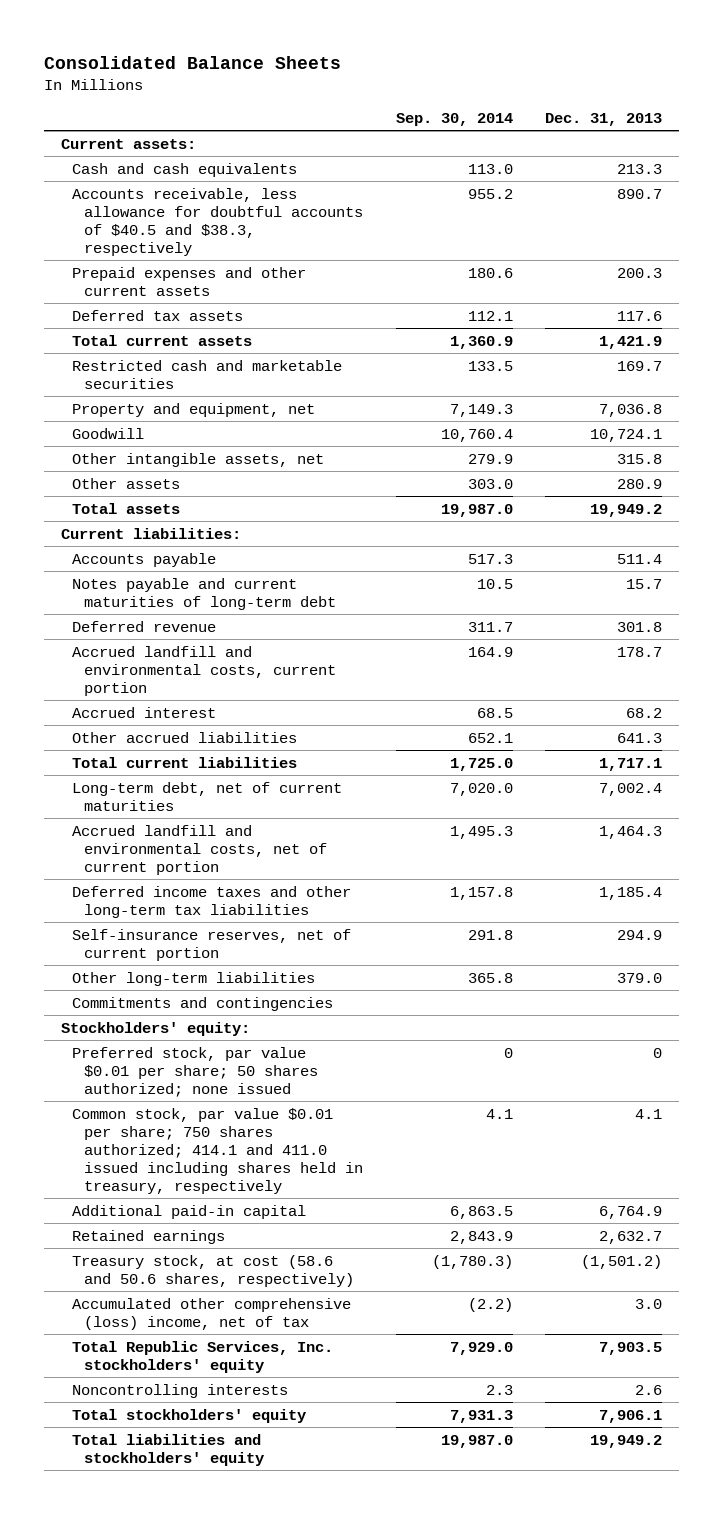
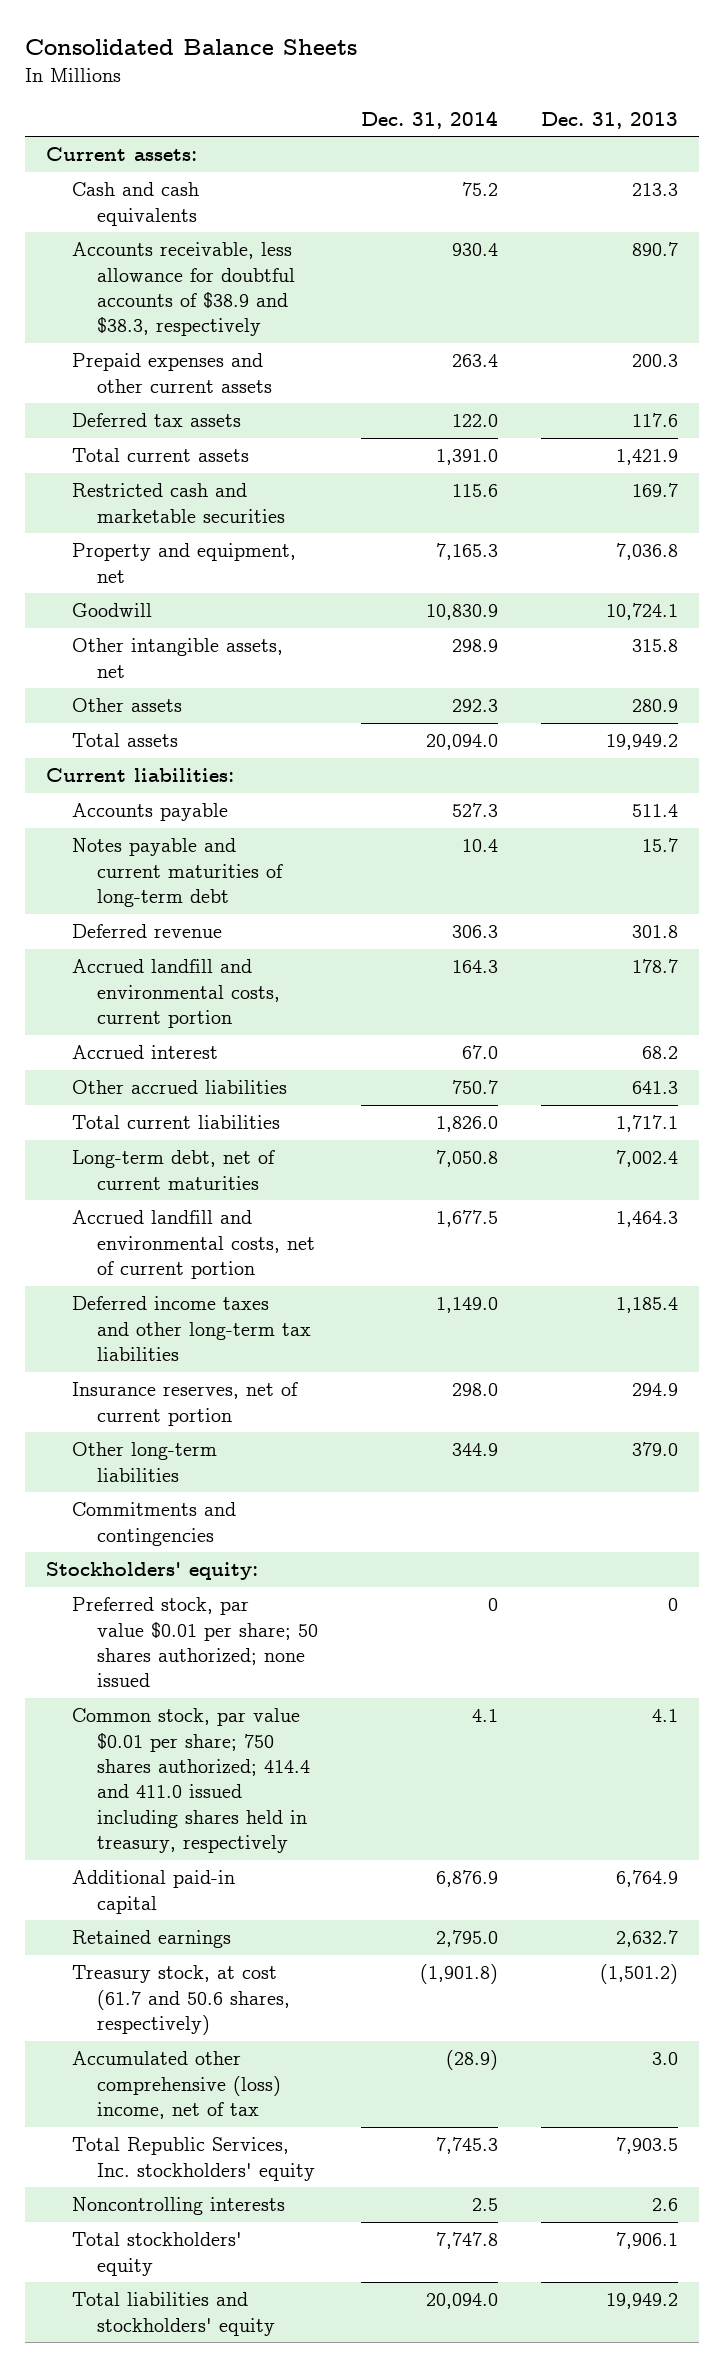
[395,113,513,127] Sep. 30, 2014 -> none
none -> [360,110,498,129] Dec. 31, 2014
[72,187,364,256] Accounts receivable, less allowance for doubtful accounts of $40.5 and $38.3, respectively -> [71,242,296,337] Accounts receivable, less allowance for doubtful accounts of $38.9 and $38.3, respectively
[72,928,352,961] Self-insurance reserves, net of current portion -> [71,1382,298,1426] Insurance reserves, net of current portion
[72,1107,364,1195] Common stock, par value $0.01 per share; 750 shares authorized; 414.1 and 411.0 issued including shares held in treasury, respectively -> [71,1708,311,1854] Common stock, par value $0.01 per share; 750 shares authorized; 414.4 and 411.0 issued including shares held in treasury, respectively
[72,1254,355,1287] Treasury stock, at cost (58.6 and 50.6 shares, respectively) -> [71,1965,291,2035] Treasury stock, at cost (61.7 and 50.6 shares, respectively)

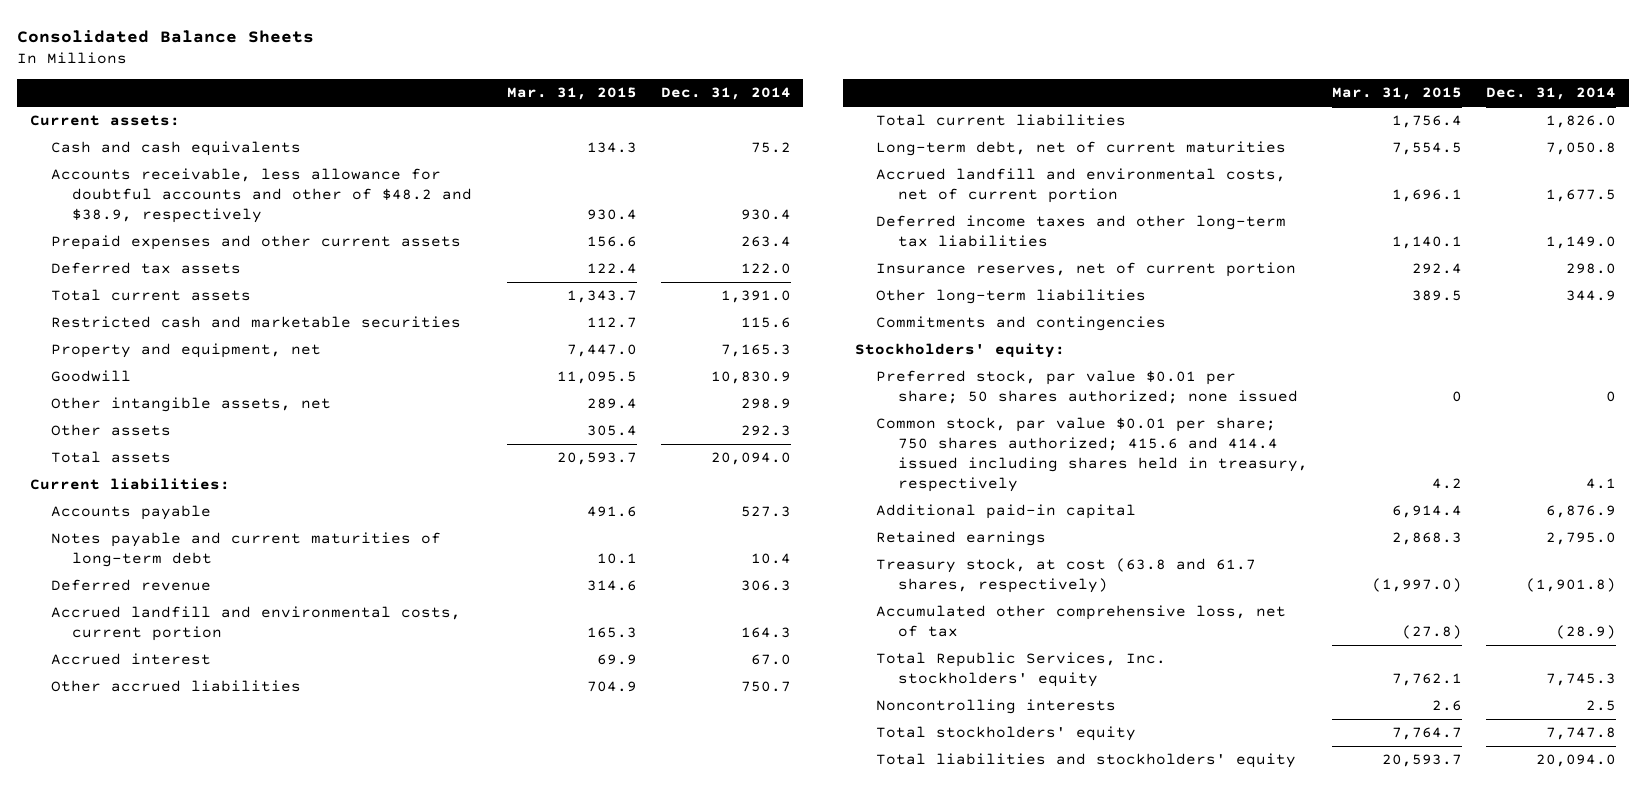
[540,111,678,129] Dec. 31, 2013 -> none
none -> [506,87,637,101] Mar. 31, 2015
[71,242,296,337] Accounts receivable, less allowance for doubtful accounts of $38.9 and $38.3, respectively -> [51,168,473,224] Accounts receivable, less allowance for doubtful accounts and other of $48.2 and $38.9, respectively
[71,1708,311,1854] Common stock, par value $0.01 per share; 750 shares authorized; 414.4 and 411.0 issued including shares held in treasury, respectively -> [876,417,1308,493] Common stock, par value $0.01 per share; 750 shares authorized; 415.6 and 414.4 issued including shares held in treasury, respectively
[71,1965,291,2035] Treasury stock, at cost (61.7 and 50.6 shares, respectively) -> [876,558,1257,594] Treasury stock, at cost (63.8 and 61.7 shares, respectively)
[71,2051,282,2119] Accumulated other comprehensive (loss) income, net of tax -> [876,605,1287,638] Accumulated other comprehensive loss, net of tax

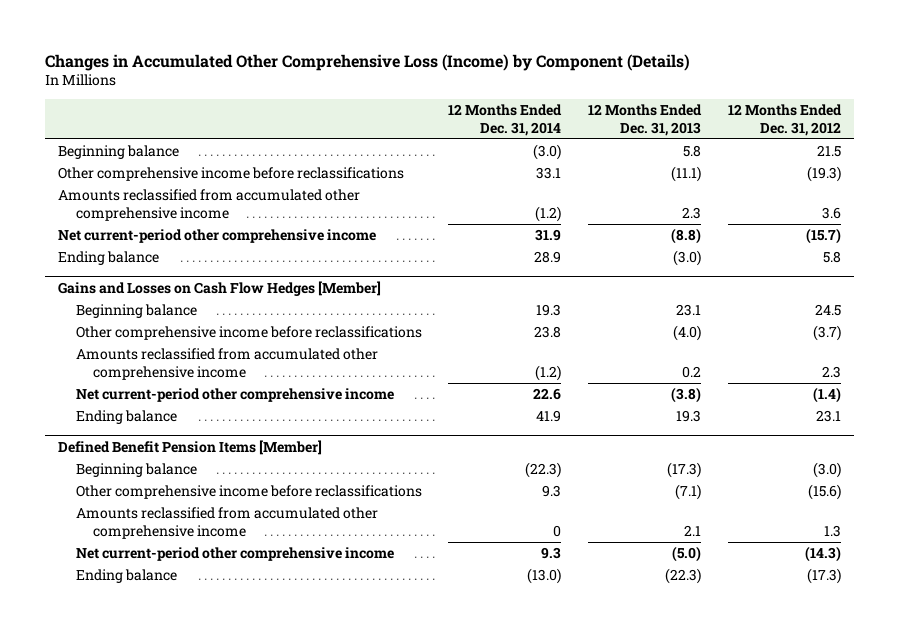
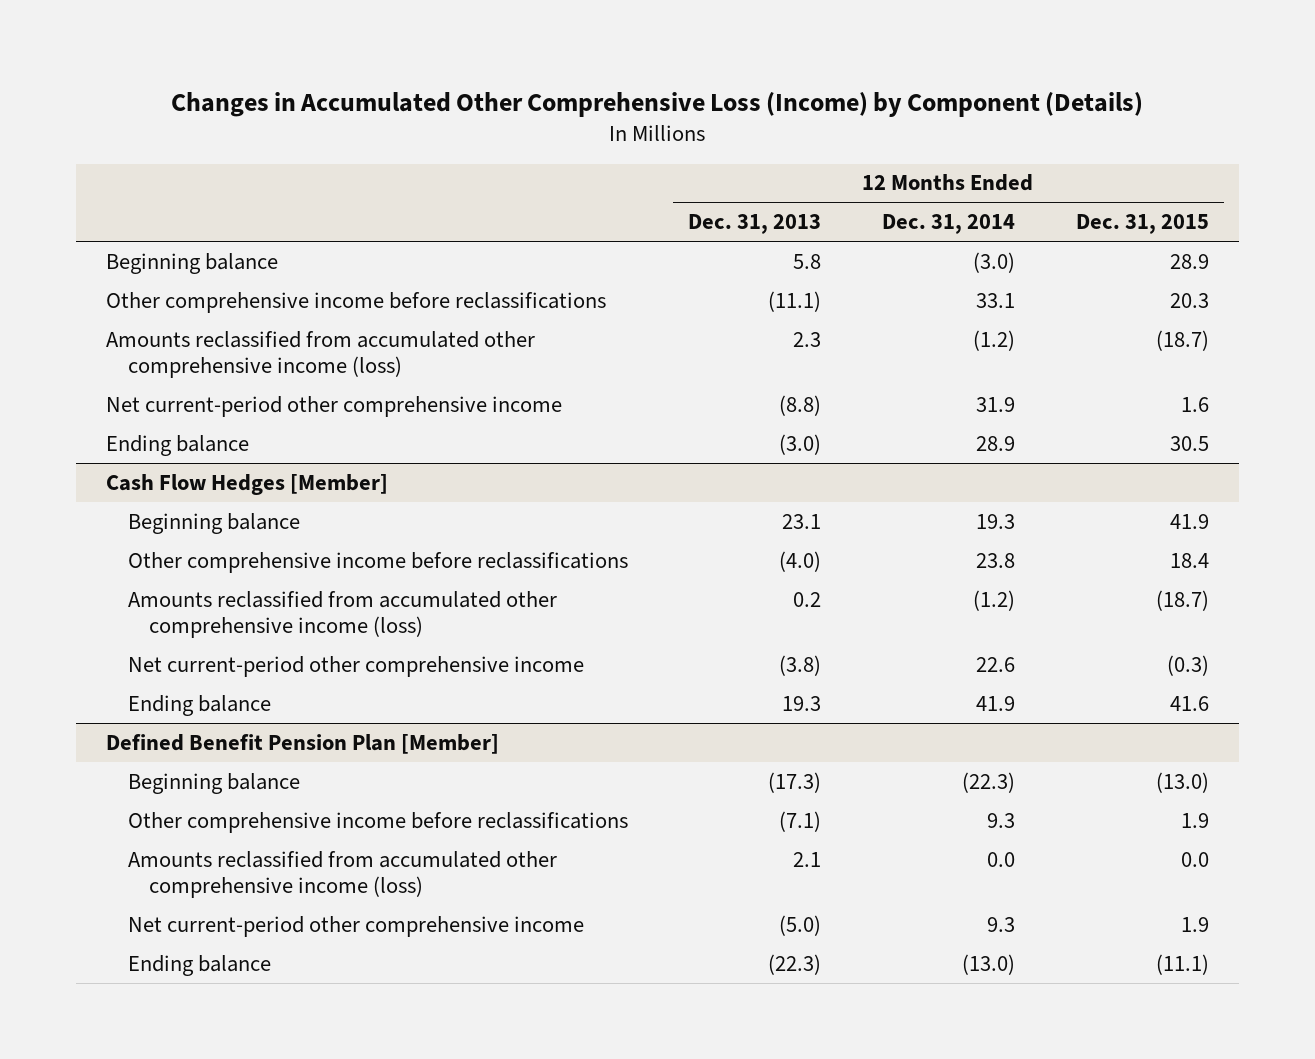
[728,104,843,136] 12 Months Ended Dec. 31, 2012 -> none
none -> [1075,214,1209,235] Dec. 31, 2015
[58,189,361,221] Amounts reclassified from accumulated other comprehensive income -> [106,330,536,378] Amounts reclassified from accumulated other comprehensive income (loss)
[58,280,382,296] Gains and Losses on Cash Flow Hedges [Member] -> [106,473,389,495] Cash Flow Hedges [Member]
[75,348,378,380] Amounts reclassified from accumulated other comprehensive income -> [127,590,557,638] Amounts reclassified from accumulated other comprehensive income (loss)
[58,439,323,455] Defined Benefit Pension Items [Member] -> [106,733,500,754] Defined Benefit Pension Plan [Member]
[75,507,378,539] Amounts reclassified from accumulated other comprehensive income -> [127,850,557,898] Amounts reclassified from accumulated other comprehensive income (loss)
[553,524,562,537] 0 -> [986,851,1015,867] 0.0

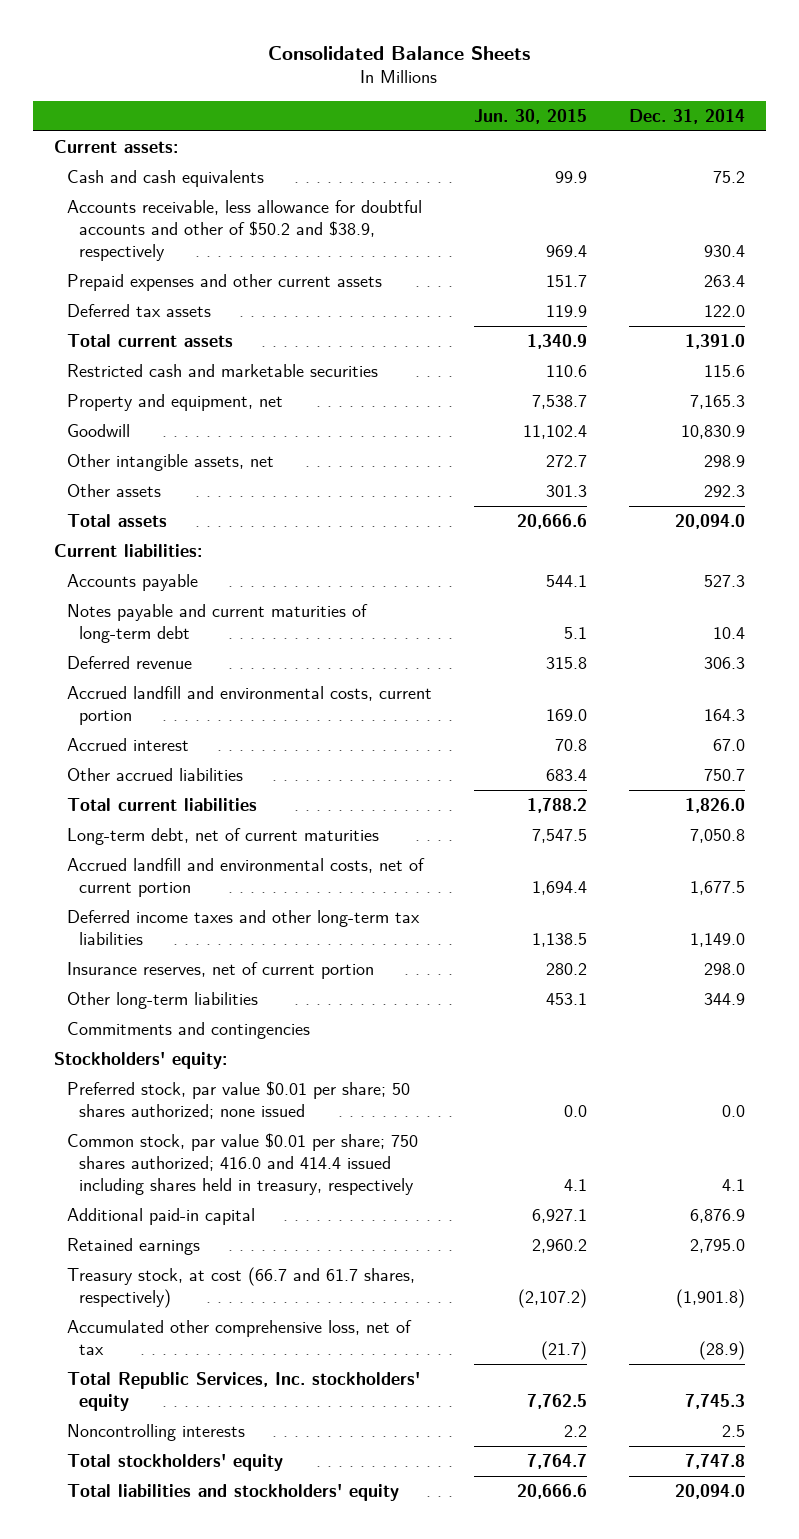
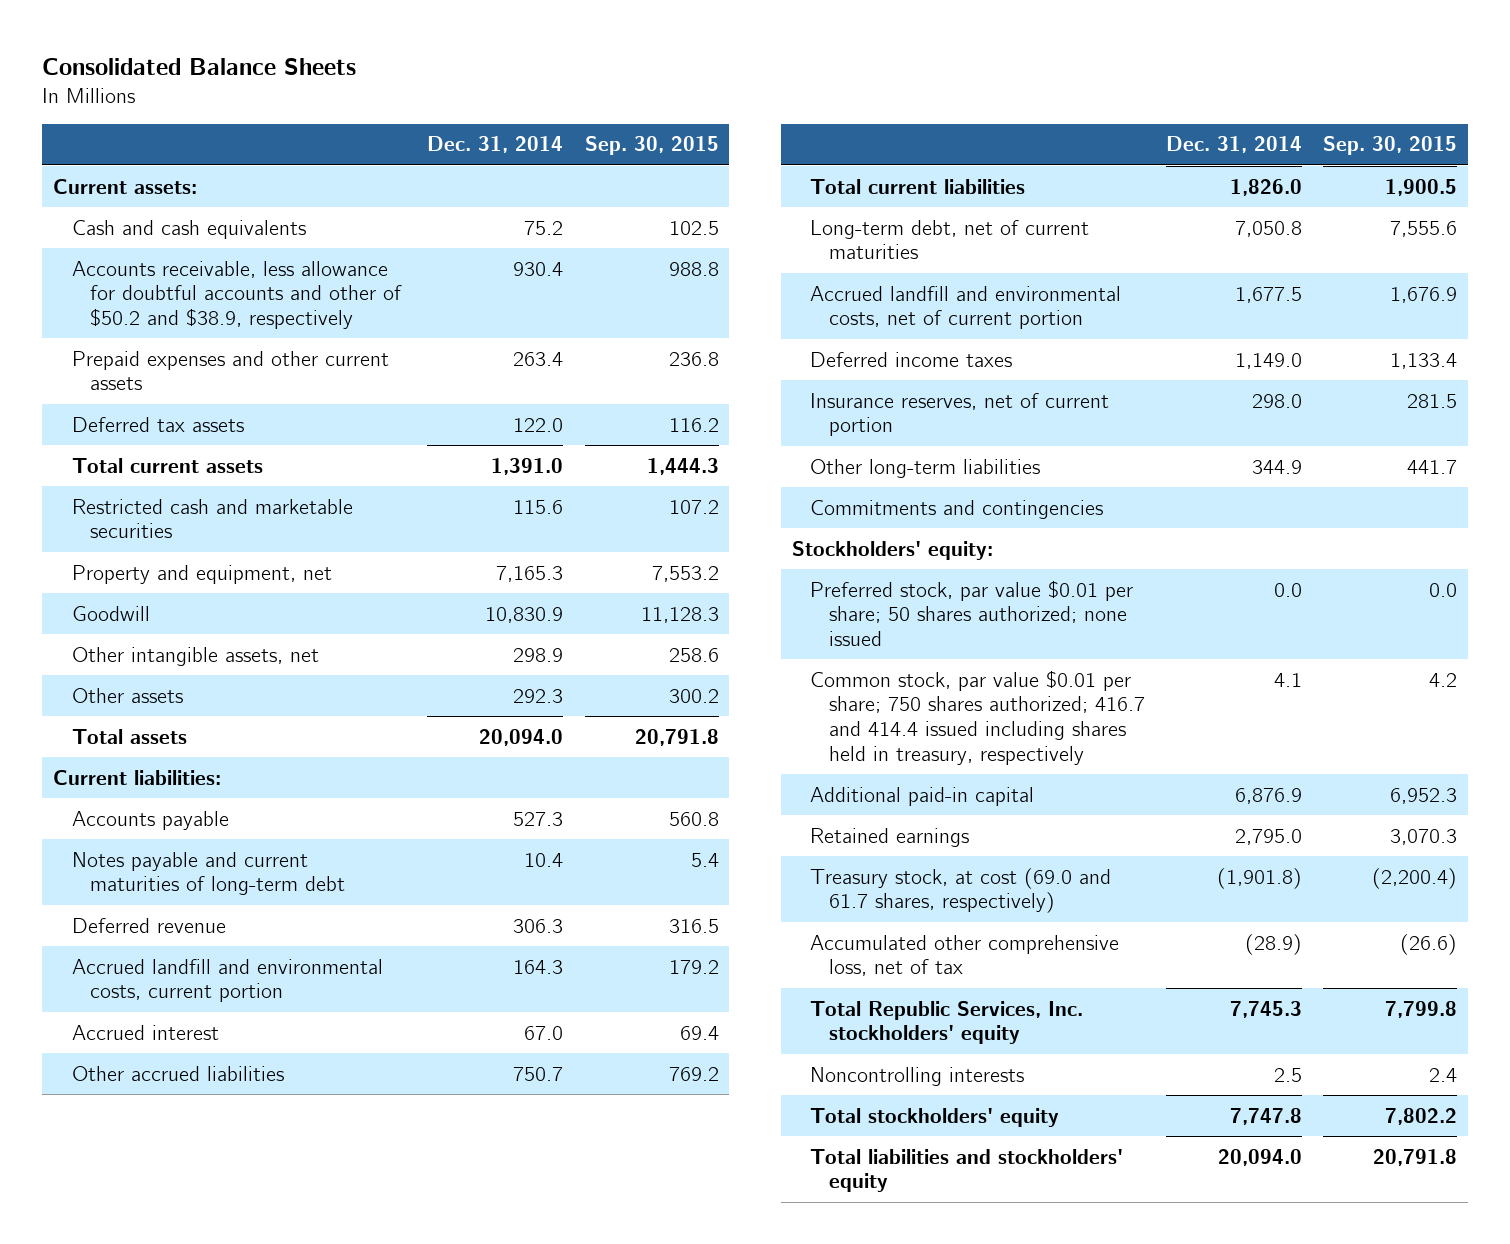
[473,108,587,124] Jun. 30, 2015 -> none
none -> [584,136,719,156] Sep. 30, 2015
[66,910,420,946] Deferred income taxes and other long-term tax liabilities -> [810,351,1013,367] Deferred income taxes
[66,1133,418,1196] Common stock, par value $0.01 per share; 750 shares authorized; 416.0 and 414.4 issued including shares held in treasury, respectively -> [810,669,1146,765] Common stock, par value $0.01 per share; 750 shares authorized; 416.7 and 414.4 issued including shares held in treasury, respectively
[66,1267,415,1309] Treasury stock, at cost (66.7 and 61.7 shares, respectively) -> [810,867,1112,914] Treasury stock, at cost (69.0 and 61.7 shares, respectively)

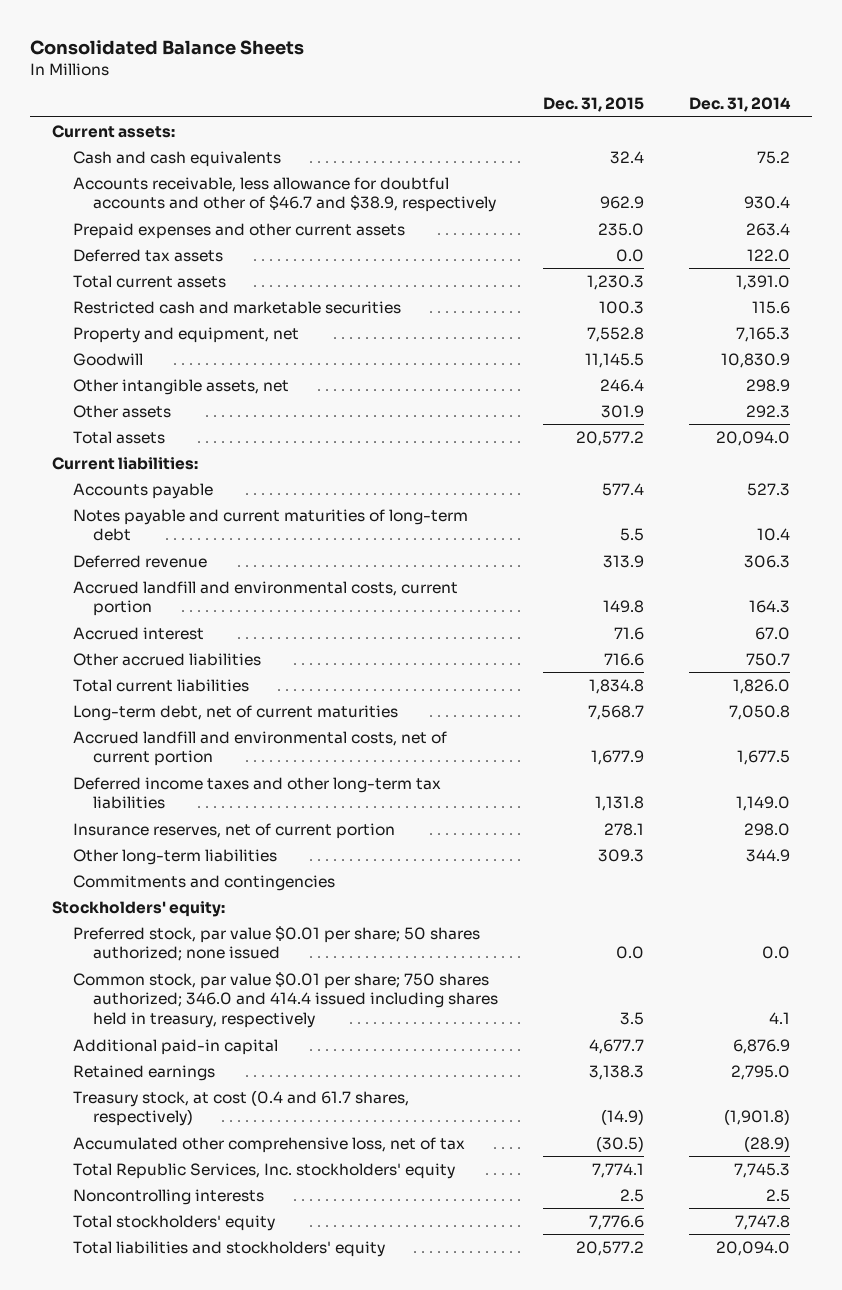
[584,136,719,156] Sep. 30, 2015 -> none
none -> [542,97,644,113] Dec. 31, 2015
[71,260,403,329] Accounts receivable, less allowance for doubtful accounts and other of $50.2 and $38.9, respectively -> [72,176,497,213] Accounts receivable, less allowance for doubtful accounts and other of $46.7 and $38.9, respectively
[810,351,1013,367] Deferred income taxes -> [72,776,441,810] Deferred income taxes and other long-term tax liabilities
[810,669,1146,765] Common stock, par value $0.01 per share; 750 shares authorized; 416.7 and 414.4 issued including shares held in treasury, respectively -> [72,971,499,1029] Common stock, par value $0.01 per share; 750 shares authorized; 346.0 and 414.4 issued including shares held in treasury, respectively
[810,867,1112,914] Treasury stock, at cost (69.0 and 61.7 shares, respectively) -> [72,1089,409,1127] Treasury stock, at cost (0.4 and 61.7 shares, respectively)

